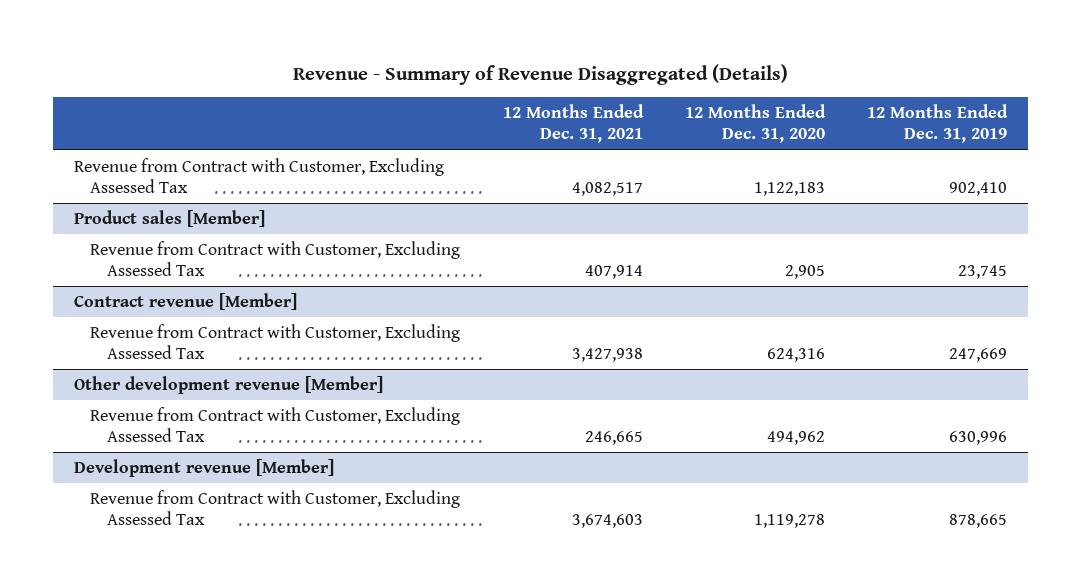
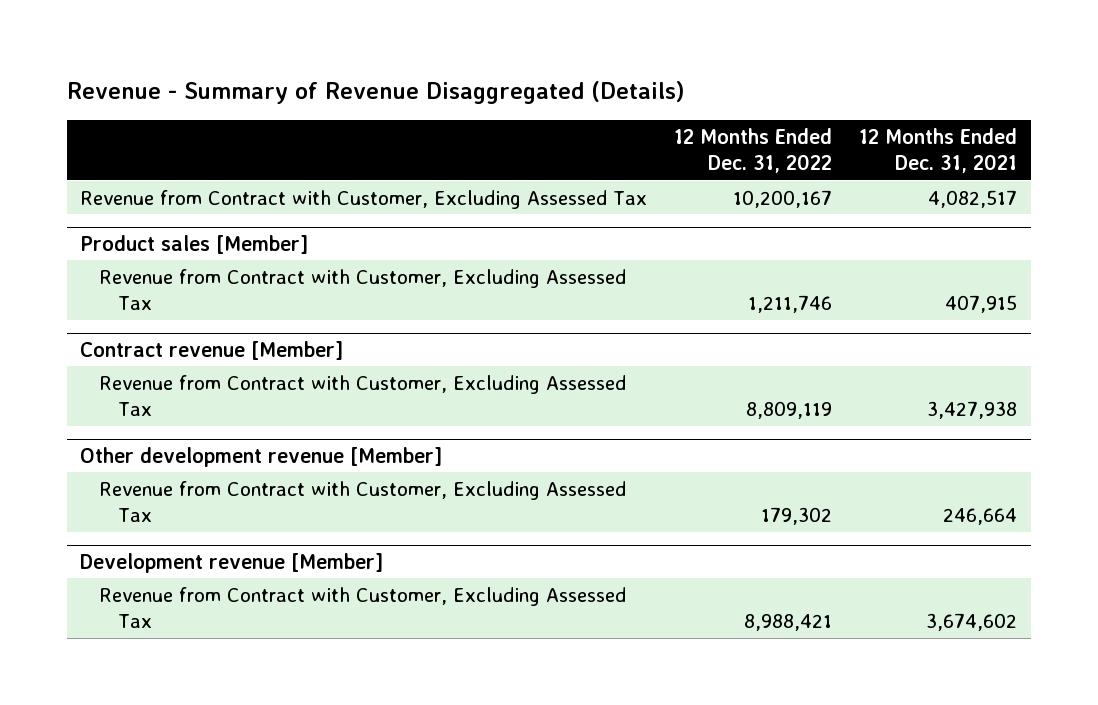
[685,104,827,144] 12 Months Ended Dec. 31, 2020 -> none
[867,104,1009,144] 12 Months Ended Dec. 31, 2019 -> none
none -> [674,127,833,174] 12 Months Ended Dec. 31, 2022
[584,265,643,280] 407,914 -> [945,294,1018,313] 407,915
[584,431,643,446] 246,665 -> [943,507,1018,525] 246,664
[571,514,643,529] 3,674,603 -> [926,612,1018,631] 3,674,602

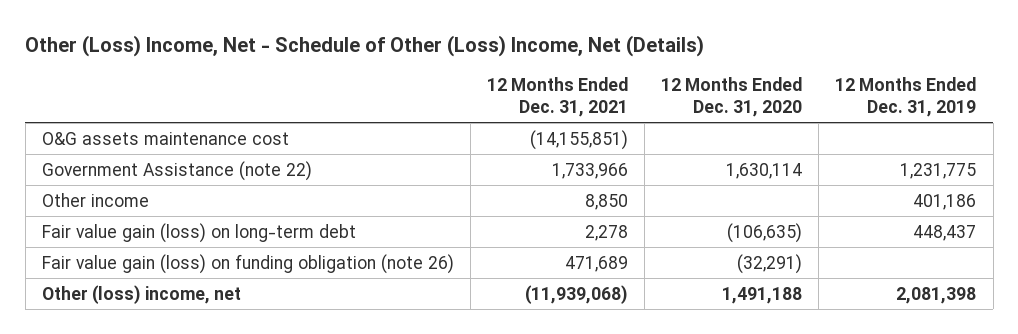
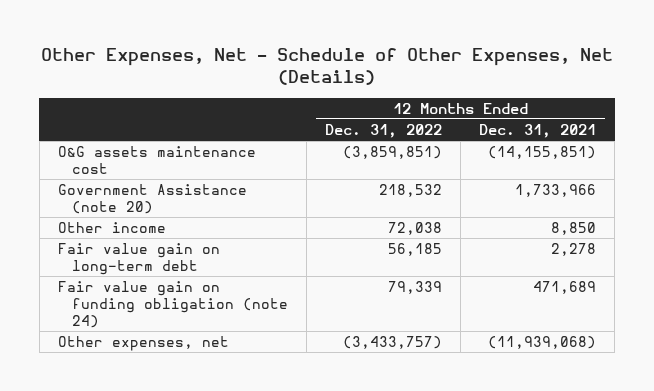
[25,35,705,58] Other (Loss) Income, Net - Schedule of Other (Loss) Income, Net (Details) -> [40,48,613,86] Other Expenses, Net - Schedule of Other Expenses, Net (Details)
[661,77,803,118] 12 Months Ended Dec. 31, 2020 -> none
[835,77,977,118] 12 Months Ended Dec. 31, 2019 -> none
none -> [325,124,443,139] Dec. 31, 2022
[41,160,312,181] Government Assistance (note 22) -> [57,184,247,214] Government Assistance (note 20)
[41,222,356,243] Fair value gain (loss) on long-term debt -> [57,243,220,275] Fair value gain on long-term debt
[41,253,454,274] Fair value gain (loss) on funding obligation (note 26) -> [57,281,289,328] Fair value gain on funding obligation (note 24)
[41,284,241,304] Other (loss) income, net -> [57,336,229,352] Other expenses, net

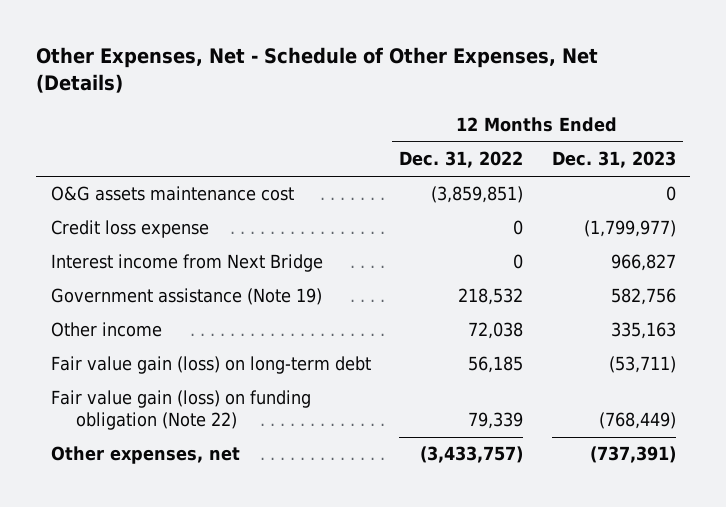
[479,124,597,139] Dec. 31, 2021 -> none
none -> [551,151,676,169] Dec. 31, 2023
none -> [50,220,209,239] Credit loss expense
none -> [50,254,323,273] Interest income from Next Bridge
[57,184,247,214] Government Assistance (note 20) -> [50,288,322,306] Government assistance (Note 19)
[57,243,220,275] Fair value gain on long-term debt -> [50,356,371,375] Fair value gain (loss) on long-term debt
[57,281,289,328] Fair value gain on funding obligation (note 24) -> [50,390,311,431] Fair value gain (loss) on funding obligation (Note 22)

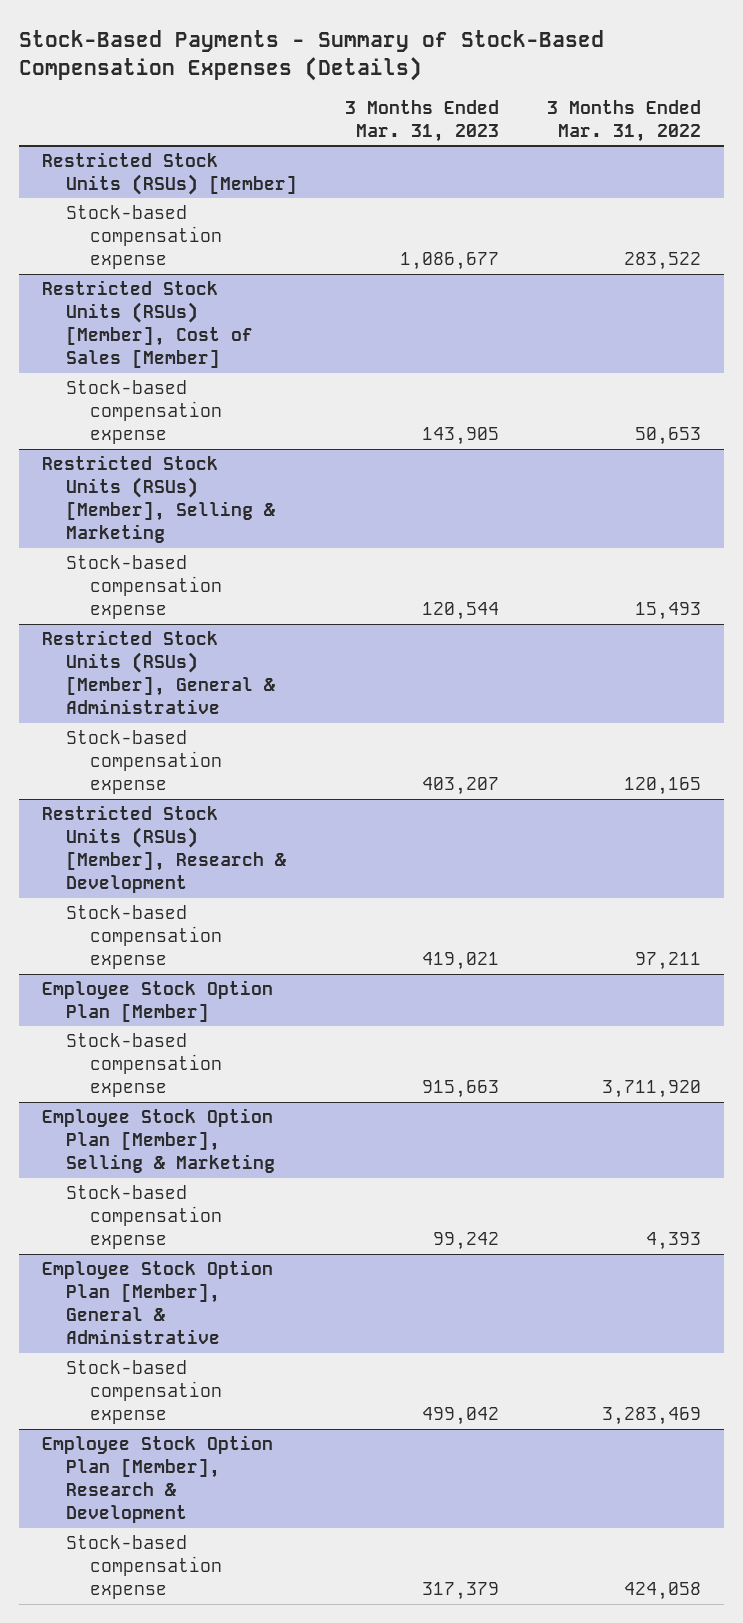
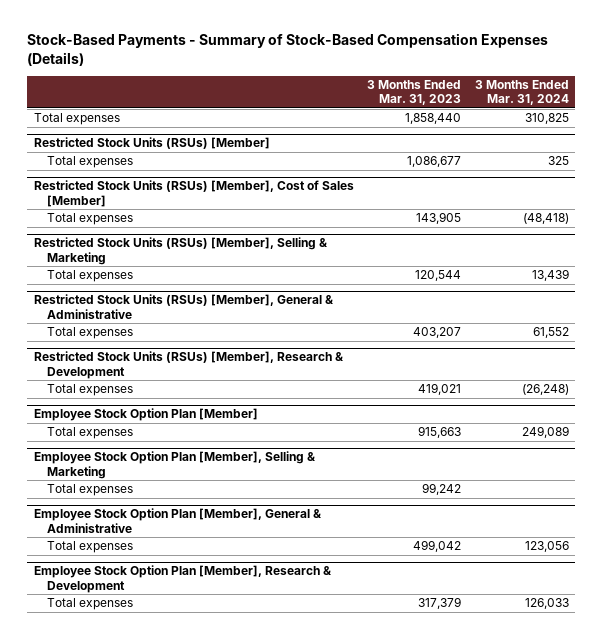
[546,99,701,142] 3 Months Ended Mar. 31, 2022 -> none
none -> [474,80,569,106] 3 Months Ended Mar. 31, 2024
none -> [33,113,120,126] Total expenses
[66,205,222,270] Stock-based compensation expense -> [46,156,133,169] Total expenses
[66,380,222,445] Stock-based compensation expense -> [46,213,133,226] Total expenses
[66,555,222,620] Stock-based compensation expense -> [46,270,133,283] Total expenses
[66,730,222,795] Stock-based compensation expense -> [46,327,133,340] Total expenses
[66,905,222,970] Stock-based compensation expense -> [46,384,133,397] Total expenses
[66,1033,222,1098] Stock-based compensation expense -> [46,427,133,440] Total expenses
[66,1185,222,1250] Stock-based compensation expense -> [46,484,133,497] Total expenses
[66,1360,222,1425] Stock-based compensation expense -> [46,541,133,554] Total expenses
[66,1535,222,1600] Stock-based compensation expense -> [46,598,133,611] Total expenses

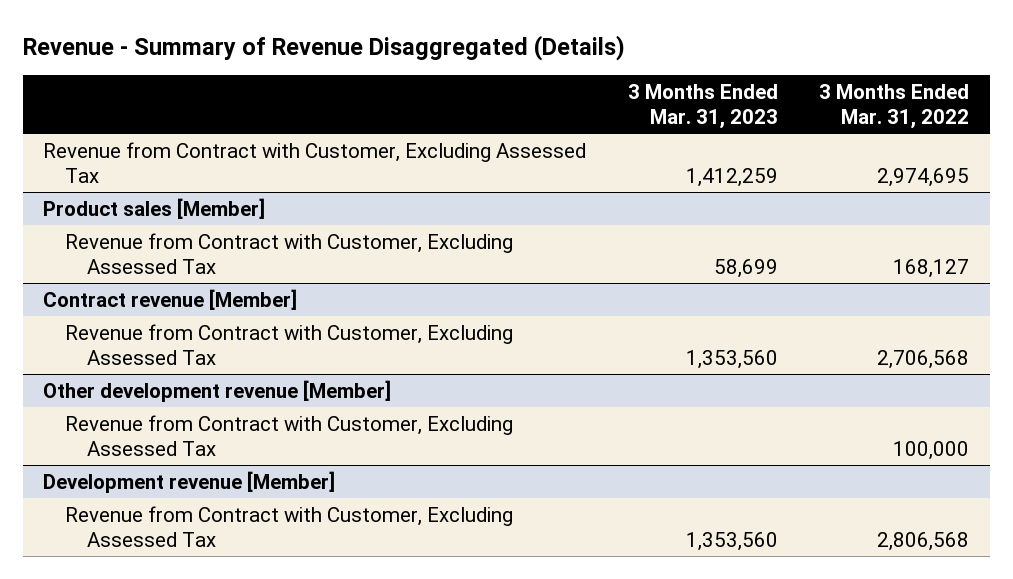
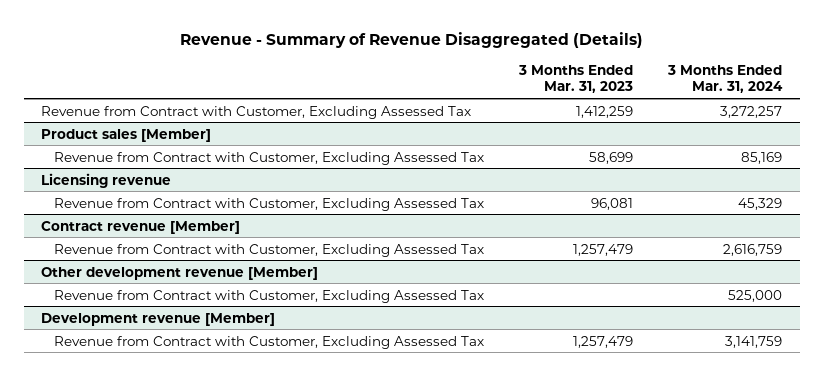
[819,84,970,130] 3 Months Ended Mar. 31, 2022 -> none
none -> [667,64,784,94] 3 Months Ended Mar. 31, 2024
none -> [41,172,172,188] Licensing revenue
none -> [54,197,485,211] Revenue from Contract with Customer, Excluding Assessed Tax
[685,349,778,369] 1,353,560 -> [573,243,634,256] 1,257,479
[685,531,778,551] 1,353,560 -> [573,335,634,348] 1,257,479

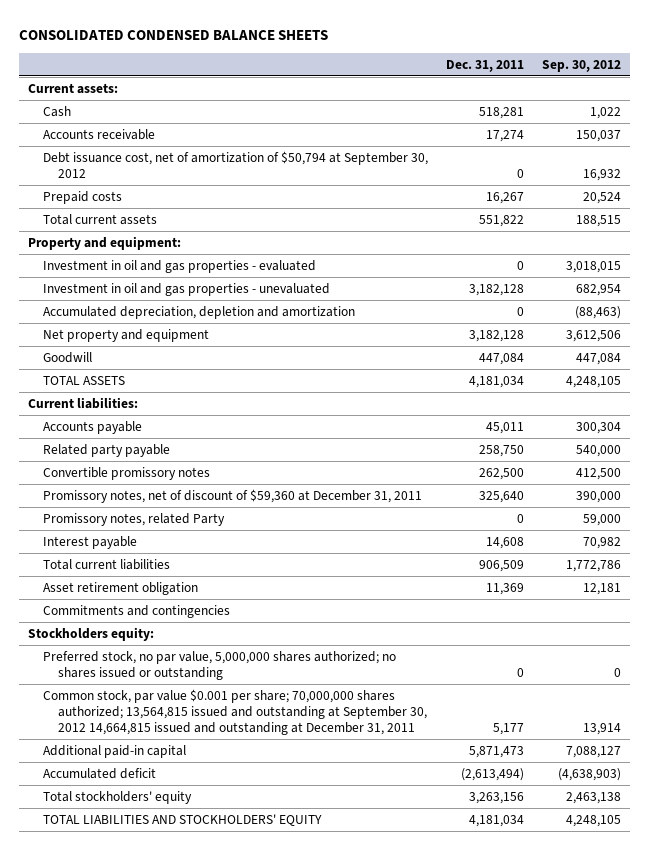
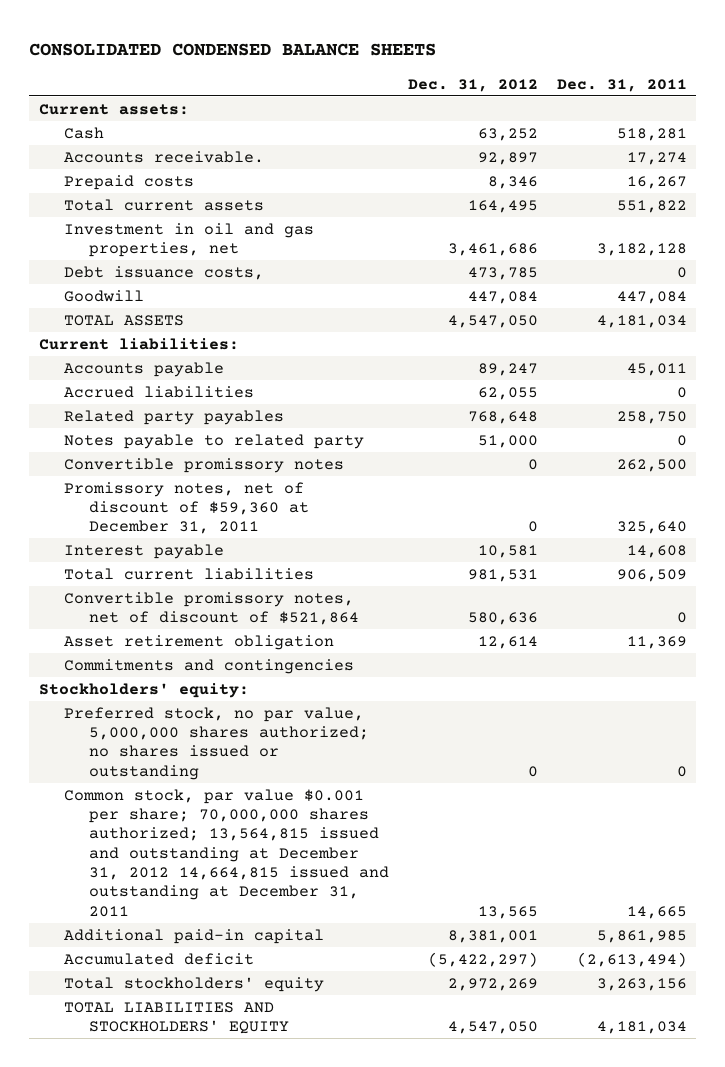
[541,59,621,72] Sep. 30, 2012 -> none
none -> [407,78,538,92] Dec. 31, 2012
[42,150,428,179] Debt issuance cost, net of amortization of $50,794 at September 30, 2012 -> none
[42,128,155,140] Accounts receivable -> [63,150,264,163] Accounts receivable.
[27,235,181,250] Property and equipment: -> none
[42,282,330,296] Investment in oil and gas properties - unevaluated -> none
[42,305,355,319] Accumulated depreciation, depletion and amortization -> none
[42,328,209,342] Net property and equipment -> none
[42,259,316,273] Investment in oil and gas properties - evaluated -> [63,222,314,258] Investment in oil and gas properties, net
[516,260,524,270] 0 -> [596,243,687,257] 3,182,128
none -> [63,265,264,280] Debt issuance costs,
none -> [63,385,254,398] Accrued liabilities
[42,443,170,457] Related party payable -> [63,409,284,425] Related party payables
none -> [63,433,364,449] Notes payable to related party
[42,512,225,526] Promissory notes, related Party -> none
none -> [63,591,360,626] Convertible promissory notes, net of discount of $521,864
[27,626,154,641] Stockholders equity: -> [38,682,249,698] Stockholders' equity:
[42,688,428,736] Common stock, par value $0.001 per share; 70,000,000 shares authorized; 13,564,815 issued and outstanding at September 30, 2012 14,664,815 issued and outstanding at December 31, 2011 -> [63,788,390,917] Common stock, par value $0.001 per share; 70,000,000 shares authorized; 13,564,815 issued and outstanding at December 31, 2012 14,664,815 issued and outstanding at December 31, 2011
[492,723,524,736] 5,177 -> [626,905,687,919] 14,665
[468,745,524,758] 5,871,473 -> [596,929,687,943] 5,861,985

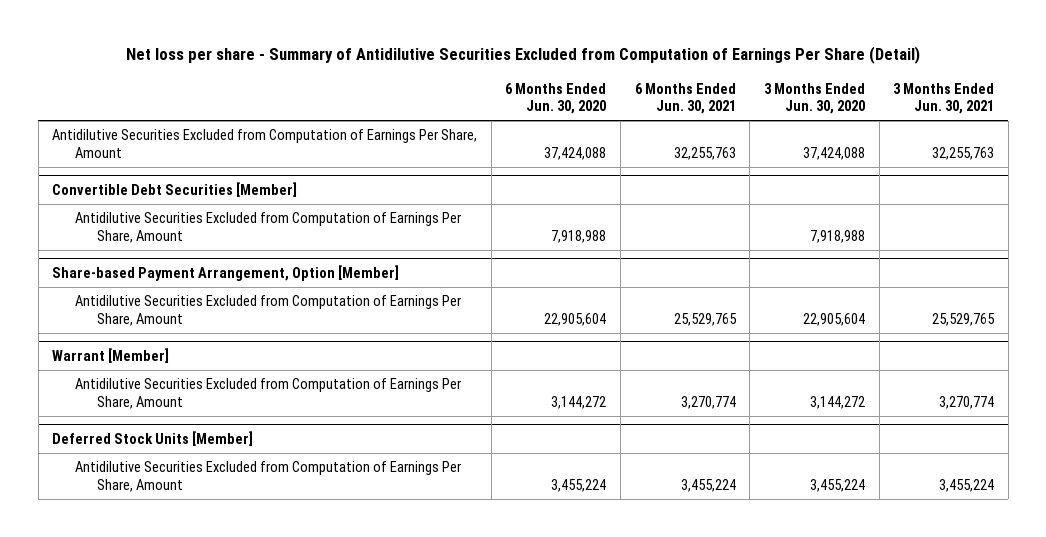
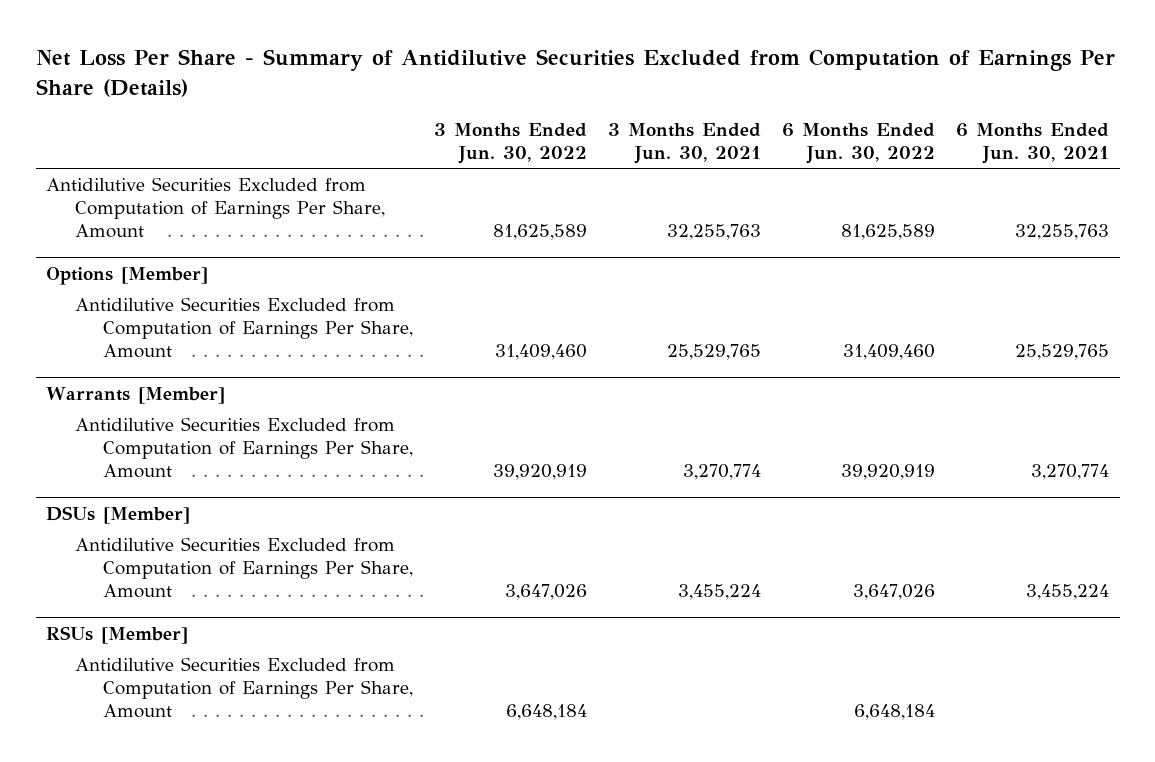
[126,46,921,65] Net loss per share - Summary of Antidilutive Securities Excluded from Computation of Earnings Per Share (Detail) -> [35,49,1115,97] Net Loss Per Share - Summary of Antidilutive Securities Excluded from Computation of Earnings Per Share (Details)
[505,82,607,115] 6 Months Ended Jun. 30, 2020 -> none
[763,82,865,115] 3 Months Ended Jun. 30, 2020 -> none
none -> [434,123,588,164] 3 Months Ended Jun. 30, 2022
none -> [782,123,936,164] 6 Months Ended Jun. 30, 2022
[52,181,298,197] Convertible Debt Securities [Member] -> none
[74,212,461,243] Antidilutive Securities Excluded from Computation of Earnings Per Share, Amount -> none
[52,264,400,281] Share-based Payment Arrangement, Option [Member] -> [45,266,208,285] Options [Member]
[52,347,170,363] Warrant [Member] -> [45,386,225,404] Warrants [Member]
[52,430,254,446] Deferred Stock Units [Member] -> [45,505,190,524] DSUs [Member]
none -> [45,625,188,644] RSUs [Member]
none -> [74,657,414,718] Antidilutive Securities Excluded from Computation of Earnings Per Share, Amount

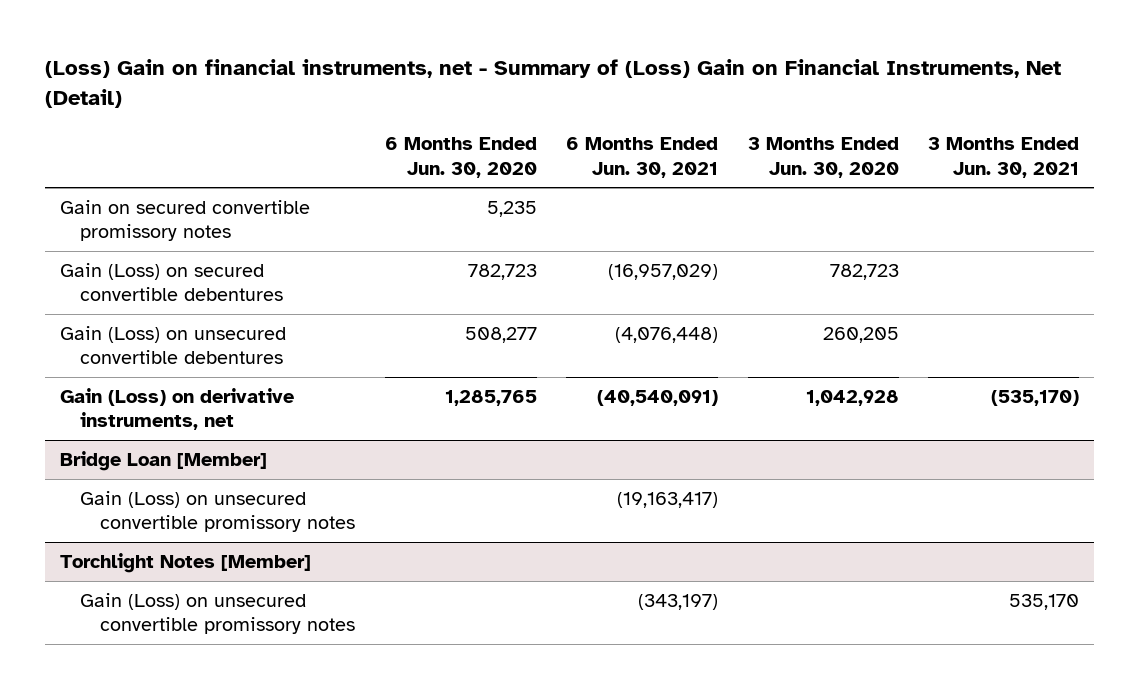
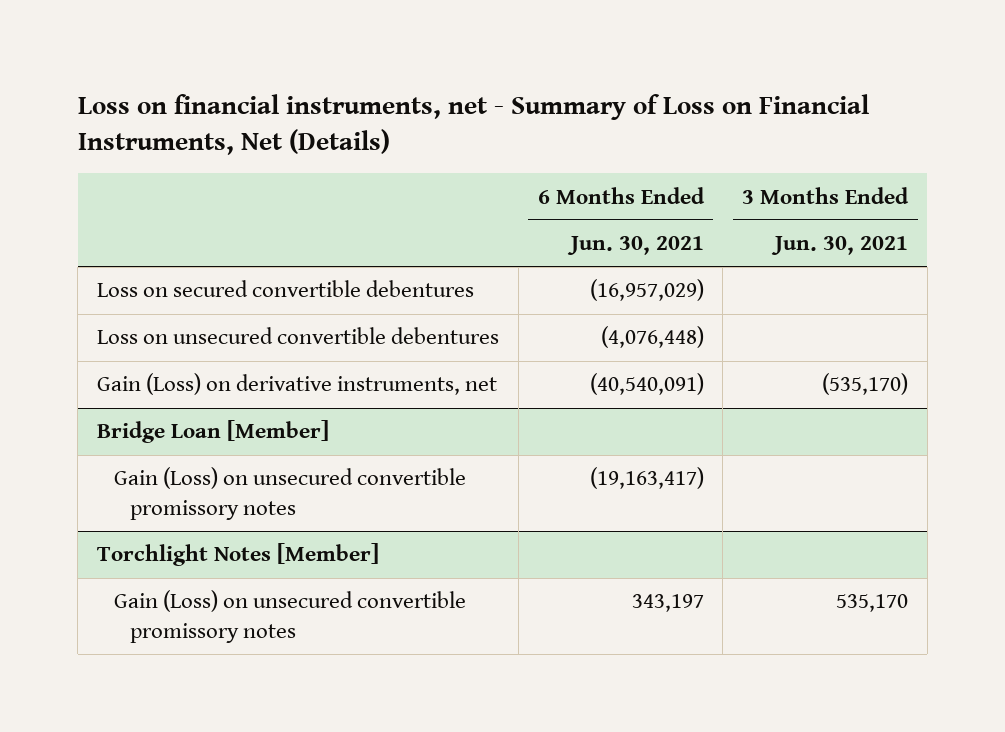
[44,58,1061,108] (Loss) Gain on financial instruments, net - Summary of (Loss) Gain on Financial Instruments, Net (Detail) -> [77,94,869,156] Loss on financial instruments, net - Summary of Loss on Financial Instruments, Net (Details)
[384,137,537,178] 6 Months Ended Jun. 30, 2020 -> none
[747,137,899,178] 3 Months Ended Jun. 30, 2020 -> none
[59,199,310,242] Gain on secured convertible promissory notes -> none
[59,262,284,302] Gain (Loss) on secured convertible debentures -> [97,280,475,298] Loss on secured convertible debentures
[59,325,286,365] Gain (Loss) on unsecured convertible debentures -> [97,327,500,345] Loss on unsecured convertible debentures
[638,593,719,610] (343,197) -> [631,594,704,613] 343,197

